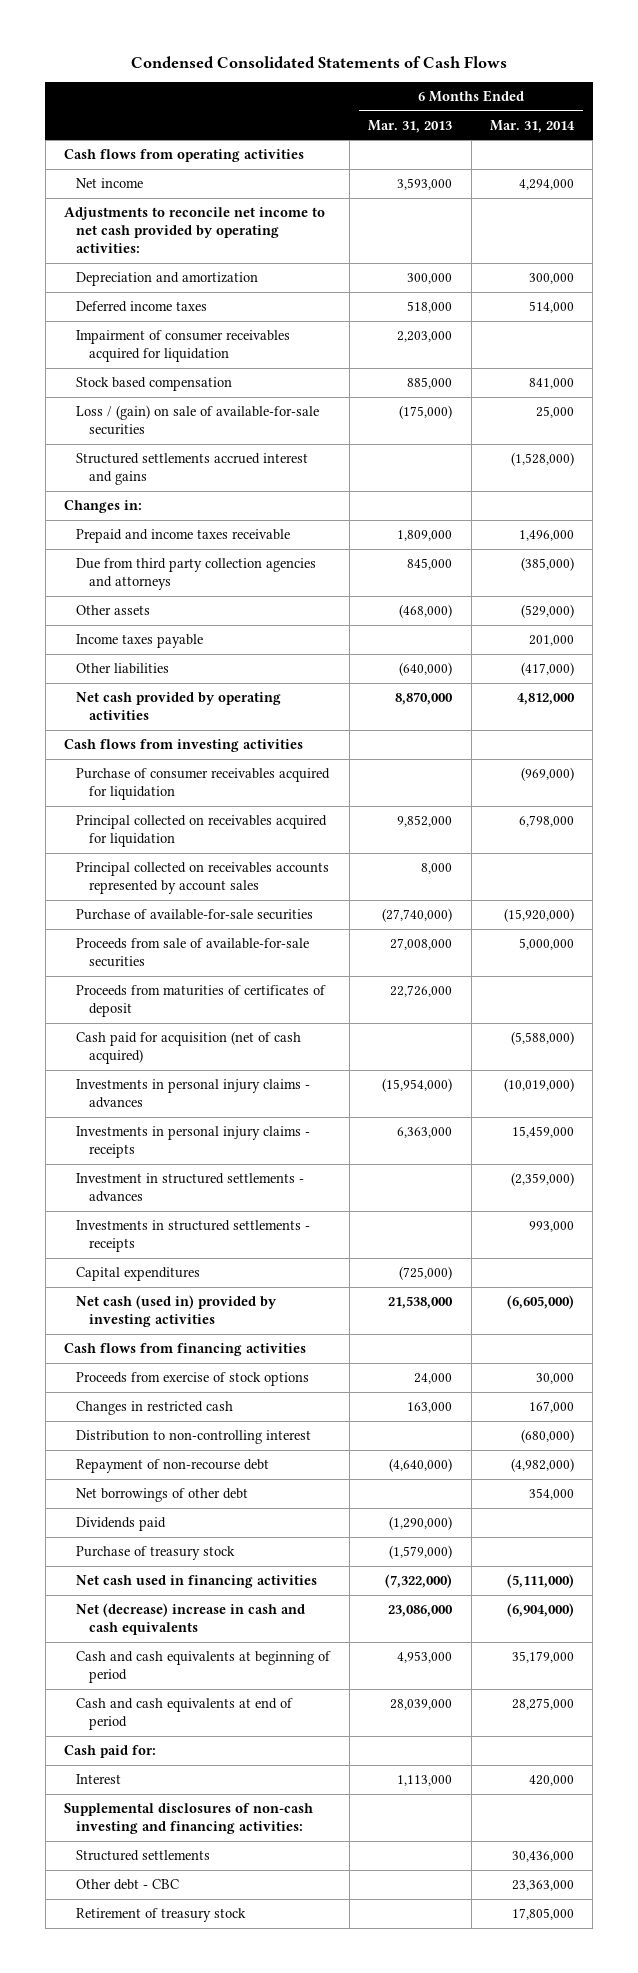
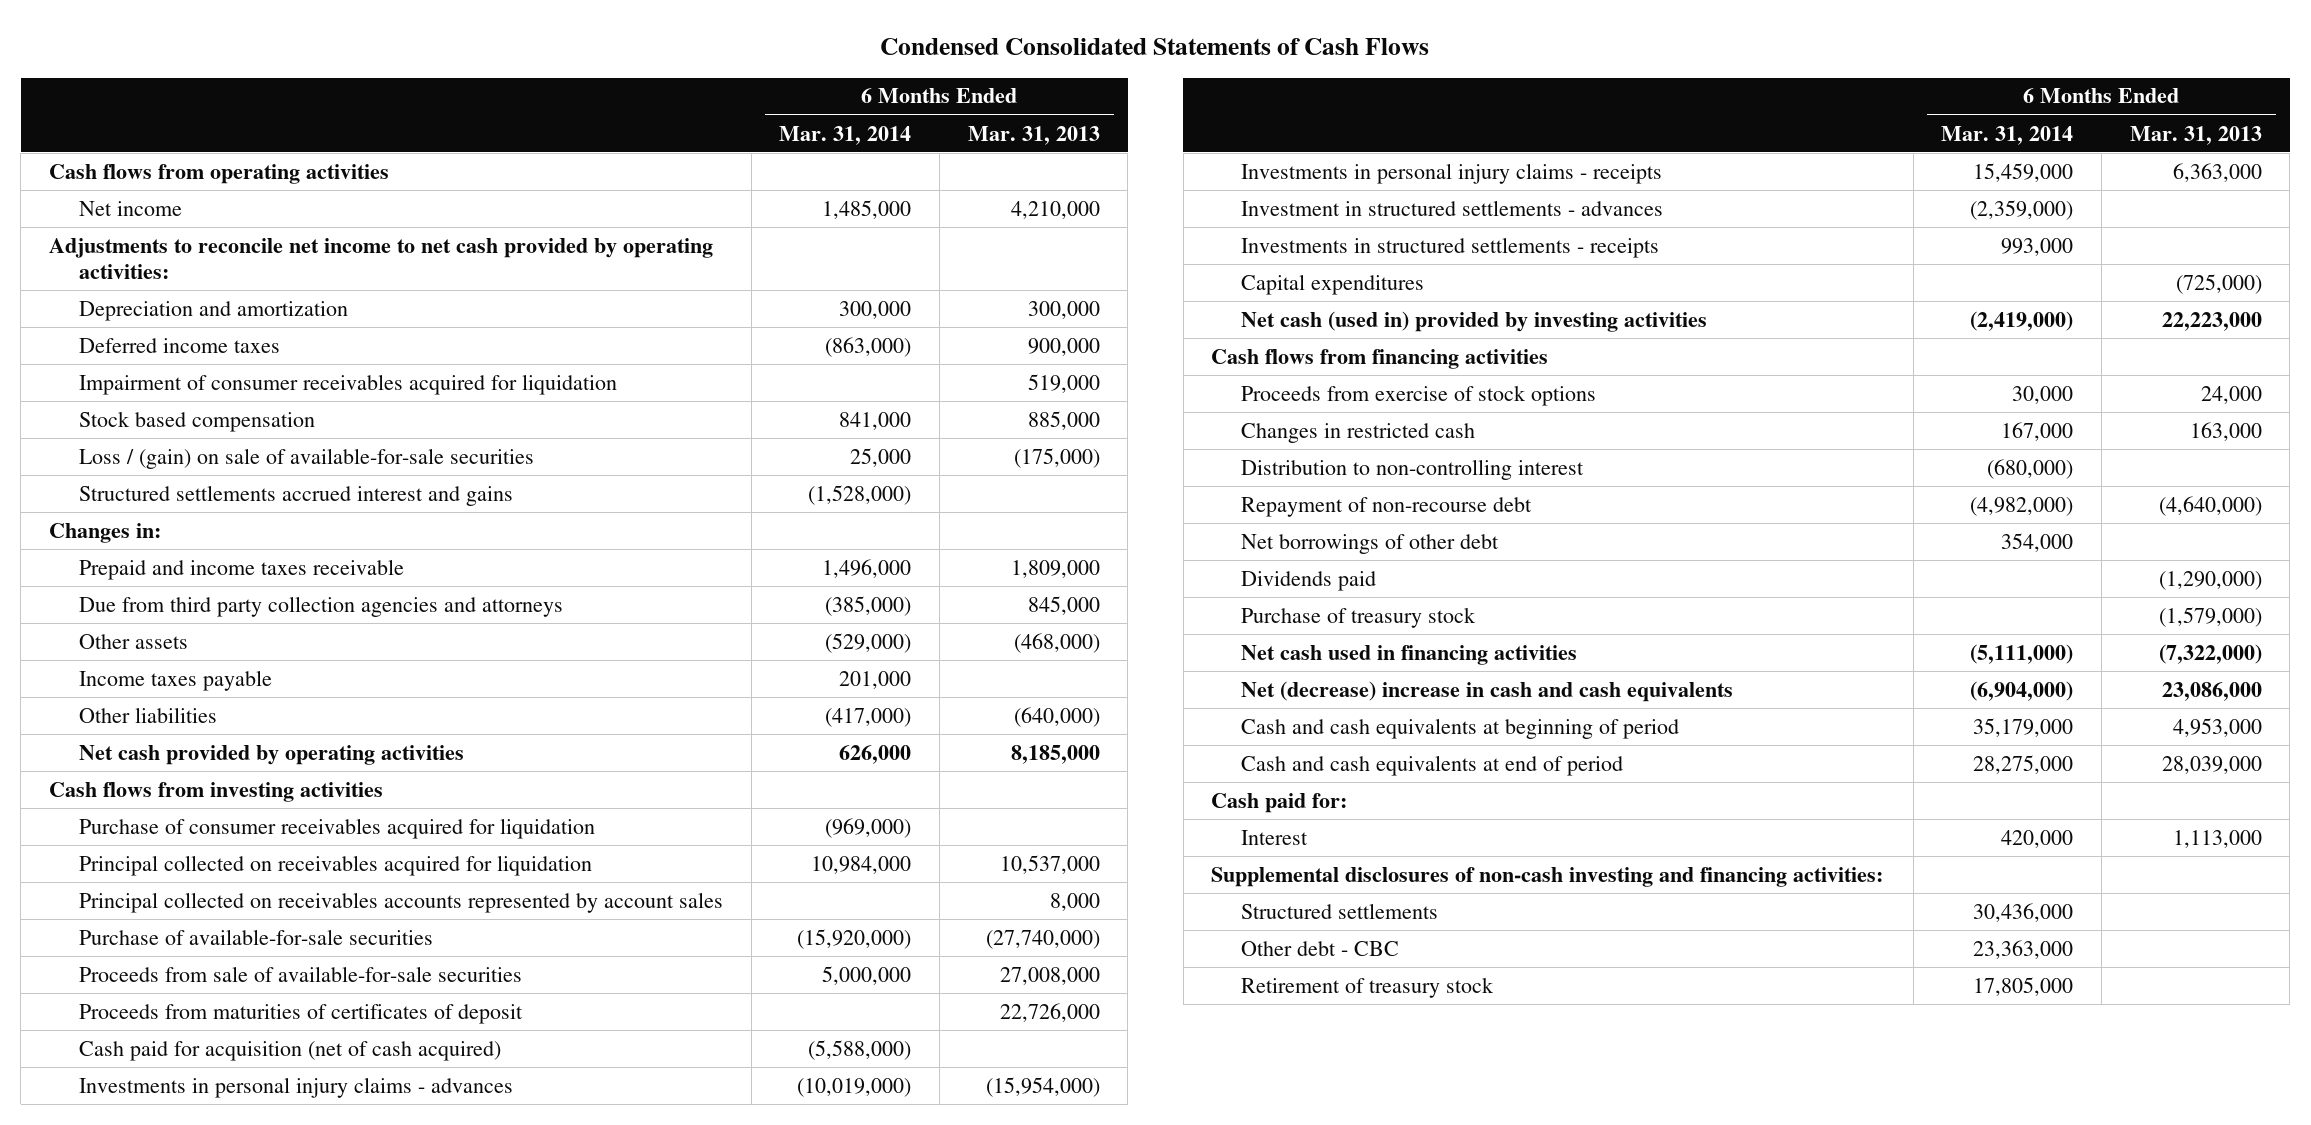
[397,177,453,190] 3,593,000 -> [1010,200,1100,219] 4,210,000
[519,178,575,190] 4,294,000 -> [822,199,912,219] 1,485,000
[407,300,453,313] 518,000 -> [1027,337,1100,356] 900,000
[529,300,575,313] 514,000 -> [825,336,912,357] (863,000)
[397,330,453,342] 2,203,000 -> [1027,373,1100,393] 519,000
[395,691,454,705] 8,870,000 -> [1010,744,1100,764] 8,185,000
[517,692,576,705] 4,812,000 -> [839,744,912,764] 626,000
[397,814,453,827] 9,852,000 -> [999,854,1100,874] 10,537,000
[519,814,575,827] 6,798,000 -> [811,855,912,874] 10,984,000
[388,1295,454,1309] 21,538,000 -> [2161,311,2262,331] 22,223,000
[507,1294,575,1309] (6,605,000) -> [1970,310,2074,331] (2,419,000)

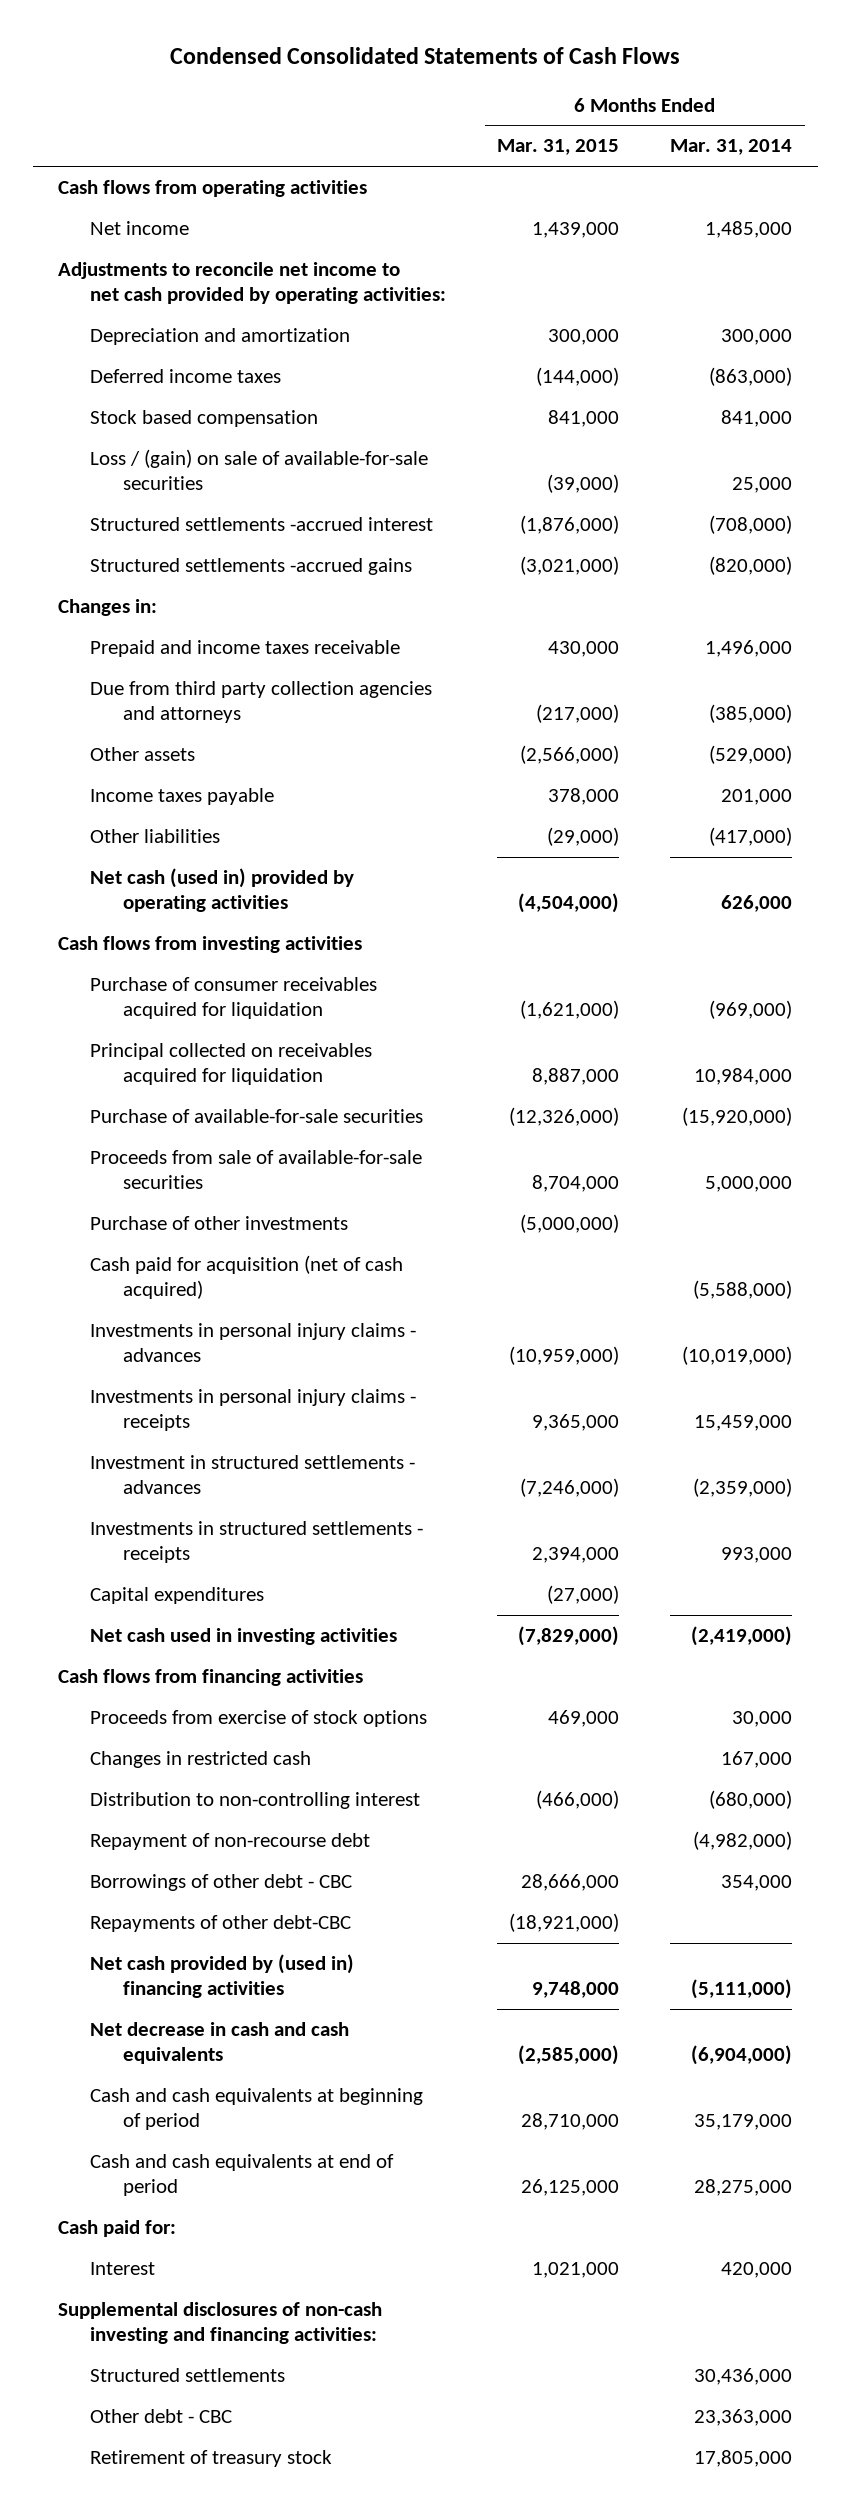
[967,125,1100,145] Mar. 31, 2013 -> none
none -> [497,139,620,156] Mar. 31, 2015
[79,373,618,395] Impairment of consumer receivables acquired for liquidation -> none
none -> [90,516,434,531] Structured settlements -accrued interest
[79,484,514,506] Structured settlements accrued interest and gains -> [90,557,413,575] Structured settlements -accrued gains
[808,484,912,505] (1,528,000) -> [709,555,793,575] (820,000)
[79,744,465,765] Net cash provided by operating activities -> [90,867,355,913] Net cash (used in) provided by operating activities
[79,891,724,913] Principal collected on receivables accounts represented by account sales -> none
[79,1003,524,1024] Proceeds from maturities of certificates of deposit -> none
none -> [90,1215,349,1230] Purchase of other investments
[1241,310,1708,332] Net cash (used in) provided by investing activities -> [90,1627,398,1645] Net cash used in investing activities
[1241,570,1377,591] Dividends paid -> none
[1241,606,1477,628] Purchase of treasury stock -> none
[1241,533,1500,554] Net borrowings of other debt -> [90,1873,353,1891] Borrowings of other debt - CBC
none -> [90,1914,352,1932] Repayments of other debt-CBC
[1241,644,1578,665] Net cash used in financing activities -> [90,1953,355,1999] Net cash provided by (used in) financing activities
[1241,680,1734,702] Net (decrease) increase in cash and cash equivalents -> [90,2021,350,2065] Net decrease in cash and cash equivalents

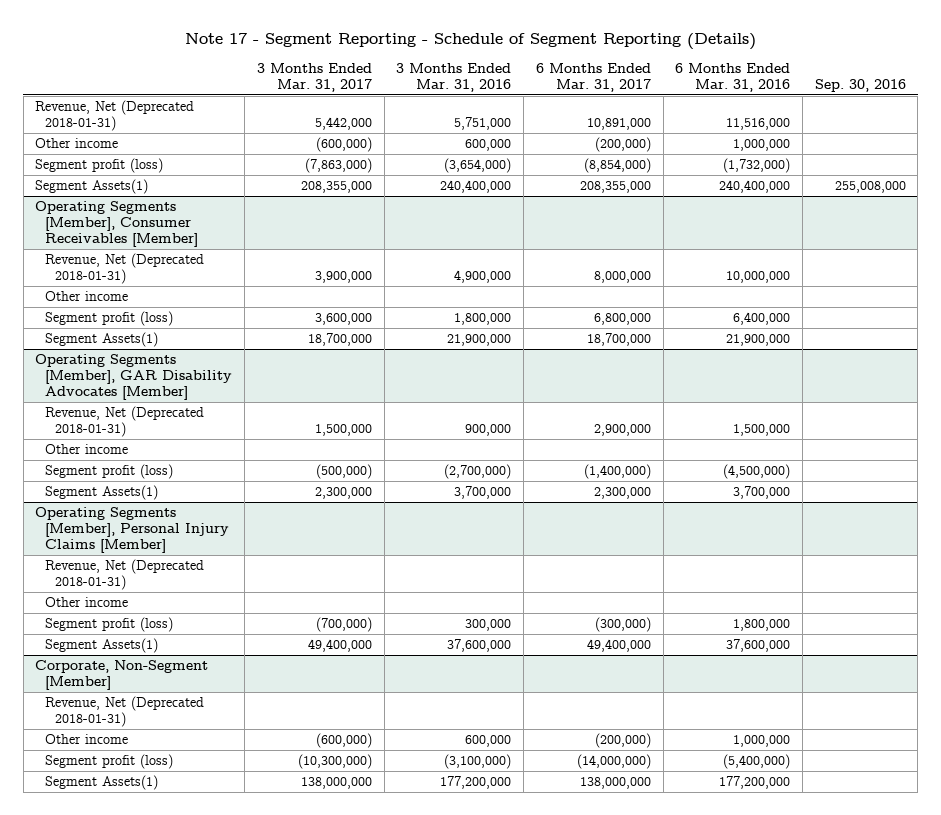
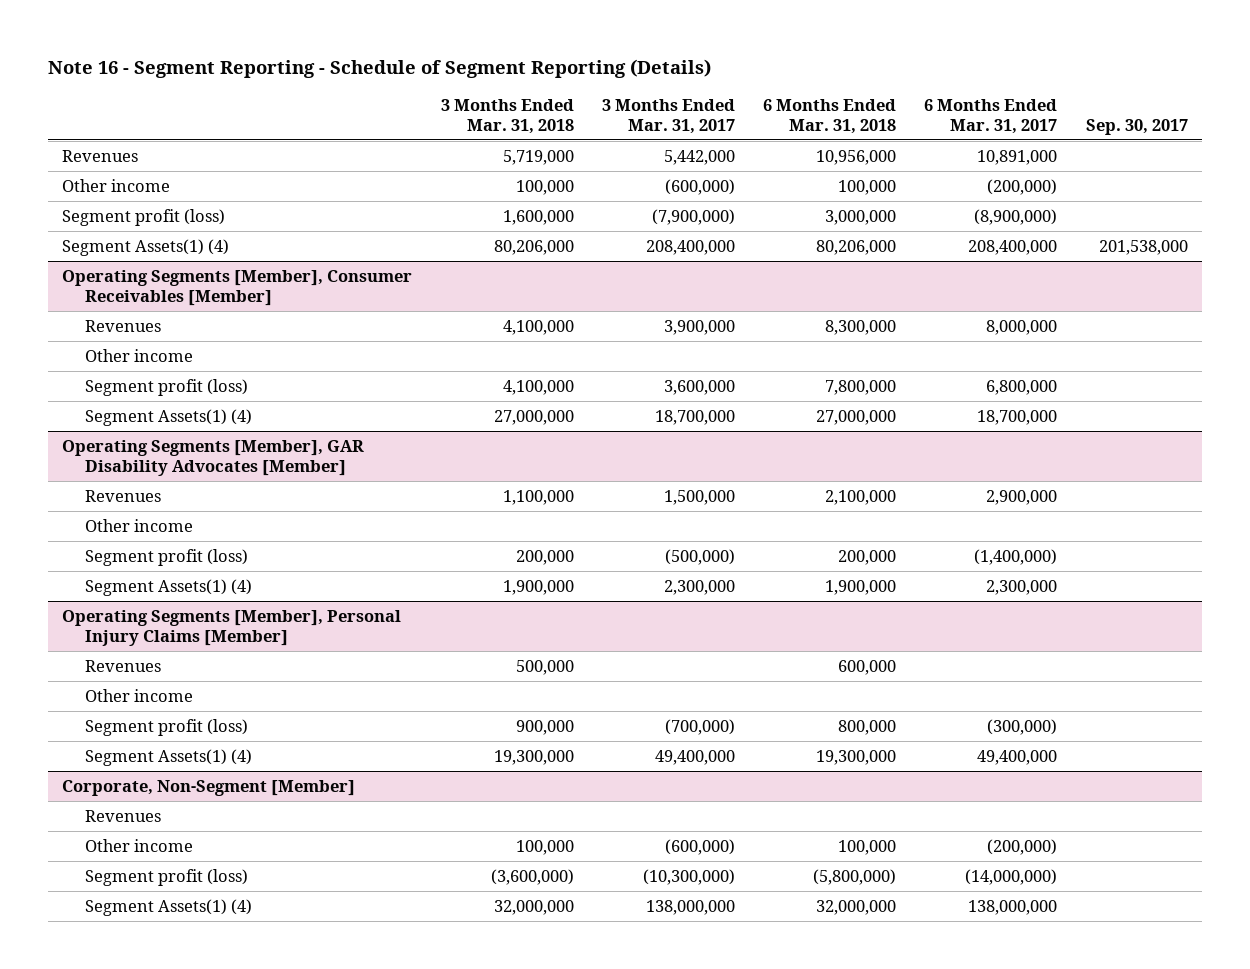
[184,33,756,51] Note 17 - Segment Reporting - Schedule of Segment Reporting (Details) -> [48,58,712,78] Note 16 - Segment Reporting - Schedule of Segment Reporting (Details)
[396,62,512,92] 3 Months Ended Mar. 31, 2016 -> none
[675,62,791,92] 6 Months Ended Mar. 31, 2016 -> none
[814,78,906,92] Sep. 30, 2016 -> none
none -> [440,98,574,134] 3 Months Ended Mar. 31, 2018
none -> [763,98,897,134] 6 Months Ended Mar. 31, 2018
none -> [1085,118,1188,135] Sep. 30, 2017
[35,100,195,132] Revenue, Net (Deprecated 2018-01-31) -> [62,149,139,162] Revenues
[304,158,372,174] (7,863,000) -> [651,208,735,225] (7,900,000)
[583,158,651,174] (8,854,000) -> [974,208,1058,225] (8,900,000)
[35,179,149,195] Segment Assets(1) -> [62,238,230,256] Segment Assets(1) (4)
[300,181,372,194] 208,355,000 -> [645,239,735,255] 208,400,000
[579,181,651,194] 208,355,000 -> [968,239,1058,255] 208,400,000
[45,253,205,285] Revenue, Net (Deprecated 2018-01-31) -> [84,319,161,332] Revenues
[45,332,159,348] Segment Assets(1) -> [84,408,252,426] Segment Assets(1) (4)
[45,406,205,438] Revenue, Net (Deprecated 2018-01-31) -> [84,489,161,502] Revenues
[45,485,159,501] Segment Assets(1) -> [84,578,252,596] Segment Assets(1) (4)
[45,559,205,591] Revenue, Net (Deprecated 2018-01-31) -> none
none -> [84,659,161,672] Revenues
[45,638,159,654] Segment Assets(1) -> [84,748,252,766] Segment Assets(1) (4)
[45,696,205,728] Revenue, Net (Deprecated 2018-01-31) -> none
none -> [84,809,161,822] Revenues
[45,775,159,791] Segment Assets(1) -> [84,898,252,916] Segment Assets(1) (4)

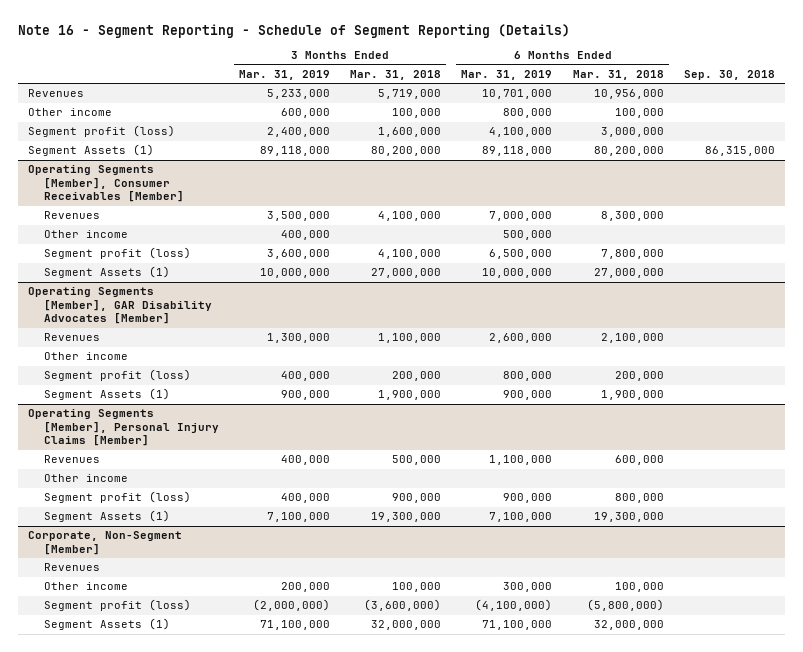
[601,98,735,134] 3 Months Ended Mar. 31, 2017 -> none
[924,98,1058,134] 6 Months Ended Mar. 31, 2017 -> none
[1085,118,1188,135] Sep. 30, 2017 -> none
none -> [238,69,330,80] Mar. 31, 2019
none -> [461,69,553,80] Mar. 31, 2019
none -> [684,69,776,80] Sep. 30, 2018
[62,238,230,256] Segment Assets(1) (4) -> [27,144,154,157] Segment Assets (1)
[493,239,574,255] 80,206,000 -> [371,146,442,157] 80,200,000
[816,239,897,255] 80,206,000 -> [593,146,664,157] 80,200,000
[84,408,252,426] Segment Assets(1) (4) -> [43,266,170,279] Segment Assets (1)
[84,578,252,596] Segment Assets(1) (4) -> [43,388,170,401] Segment Assets (1)
[84,748,252,766] Segment Assets(1) (4) -> [43,510,170,523] Segment Assets (1)
[84,898,252,916] Segment Assets(1) (4) -> [43,618,170,631] Segment Assets (1)

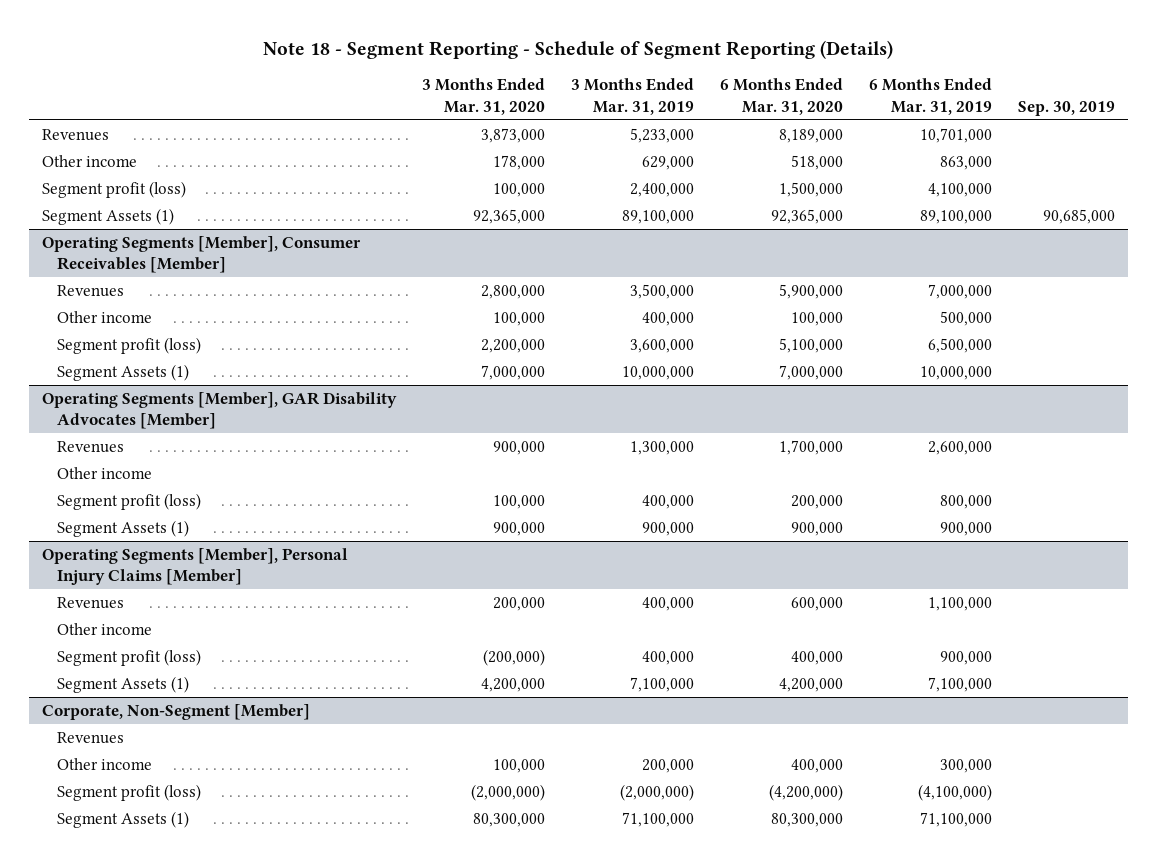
[17,23,570,38] Note 16 - Segment Reporting - Schedule of Segment Reporting (Details) -> [263,39,894,59] Note 18 - Segment Reporting - Schedule of Segment Reporting (Details)
[350,69,442,80] Mar. 31, 2018 -> none
[572,69,664,80] Mar. 31, 2018 -> none
[684,69,776,80] Sep. 30, 2018 -> none
none -> [421,78,545,115] 3 Months Ended Mar. 31, 2020
none -> [719,78,843,115] 6 Months Ended Mar. 31, 2020
none -> [1017,100,1115,116] Sep. 30, 2019
[280,108,330,119] 600,000 -> [641,155,694,170] 629,000
[503,108,553,119] 800,000 -> [939,155,992,170] 863,000
[259,146,330,157] 89,118,000 -> [621,209,694,224] 89,100,000
[482,146,553,157] 89,118,000 -> [919,209,992,224] 89,100,000

